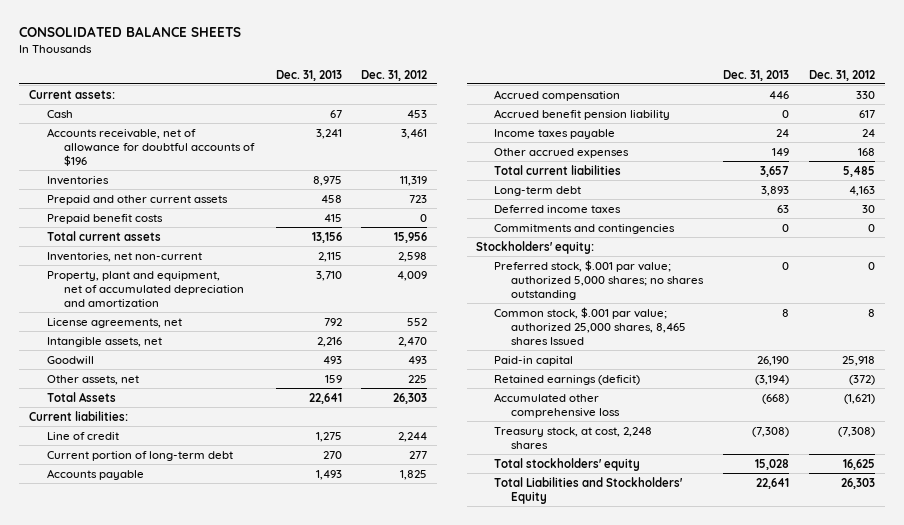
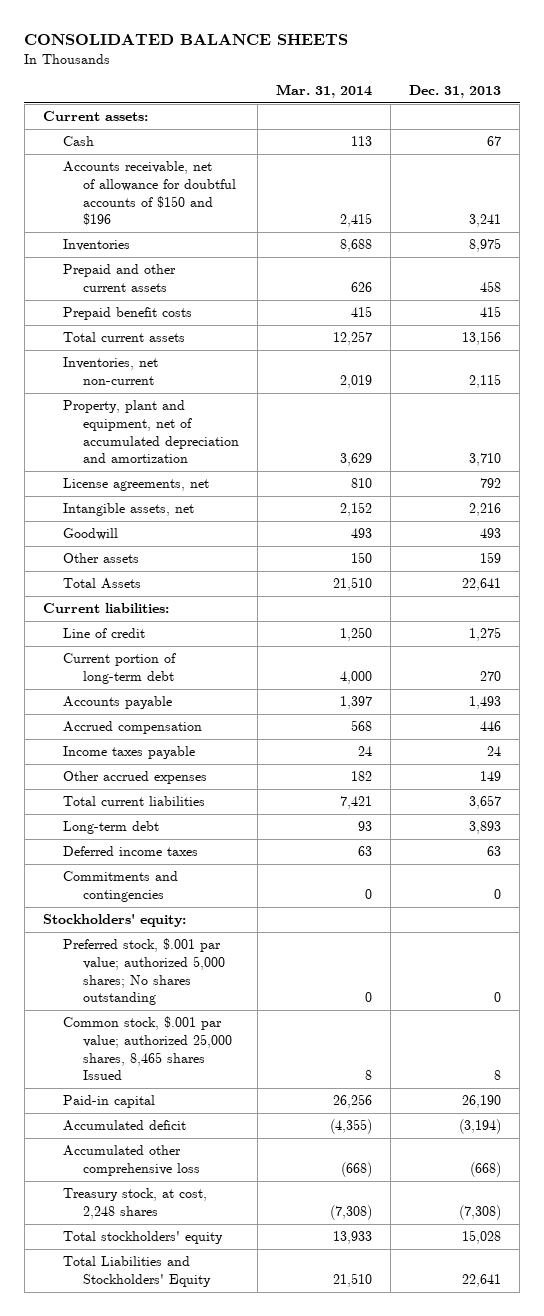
[361,69,428,81] Dec. 31, 2012 -> none
none -> [276,84,373,99] Mar. 31, 2014
[46,127,255,167] Accounts receivable, net of allowance for doubtful accounts of $196 -> [62,161,237,226] Accounts receivable, net of allowance for doubtful accounts of $150 and $196
[46,374,139,385] Other assets, net -> [62,553,139,564] Other assets
[493,108,670,120] Accrued benefit pension liability -> none
[493,259,705,301] Preferred stock, $.001 par value; authorized 5,000 shares; no shares outstanding -> [62,938,226,1006] Preferred stock, $.001 par value; authorized 5,000 shares; No shares outstanding
[493,374,640,385] Retained earnings (deficit) -> [62,1120,186,1132] Accumulated deficit

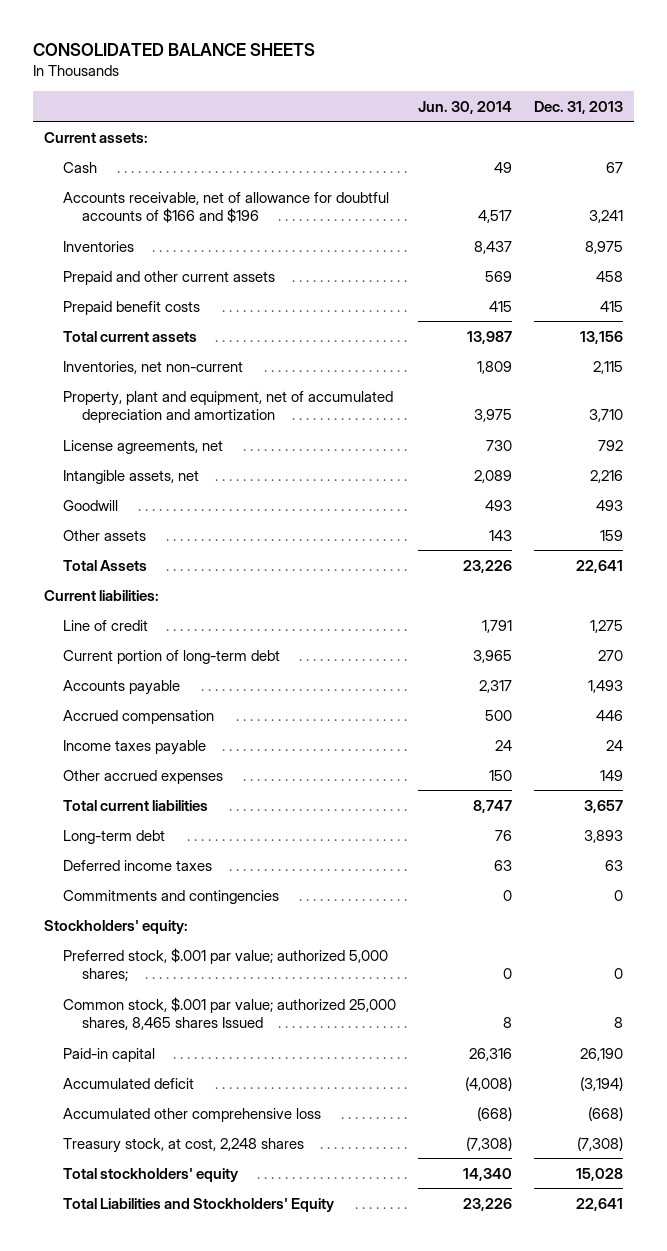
[276,84,373,99] Mar. 31, 2014 -> none
none -> [417,100,512,114] Jun. 30, 2014
[62,161,237,226] Accounts receivable, net of allowance for doubtful accounts of $150 and $196 -> [62,191,389,224] Accounts receivable, net of allowance for doubtful accounts of $166 and $196
[62,938,226,1006] Preferred stock, $.001 par value; authorized 5,000 shares; No shares outstanding -> [62,947,388,982] Preferred stock, $.001 par value; authorized 5,000 shares;

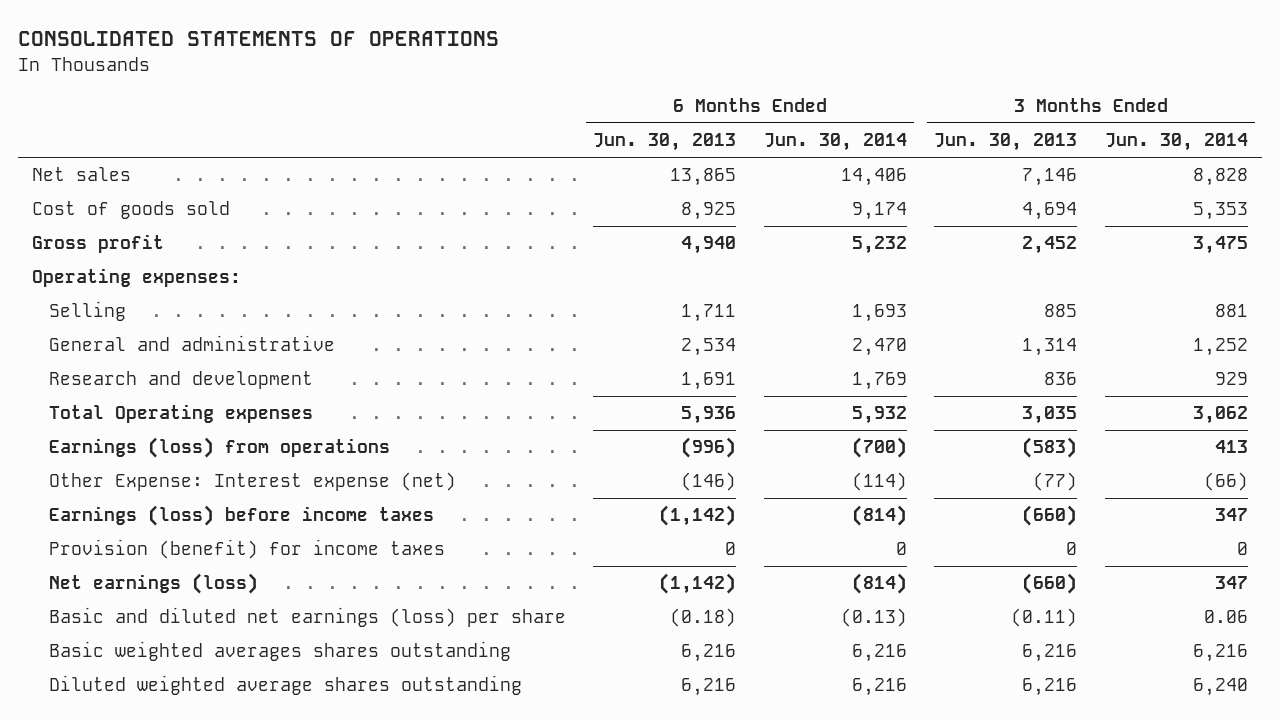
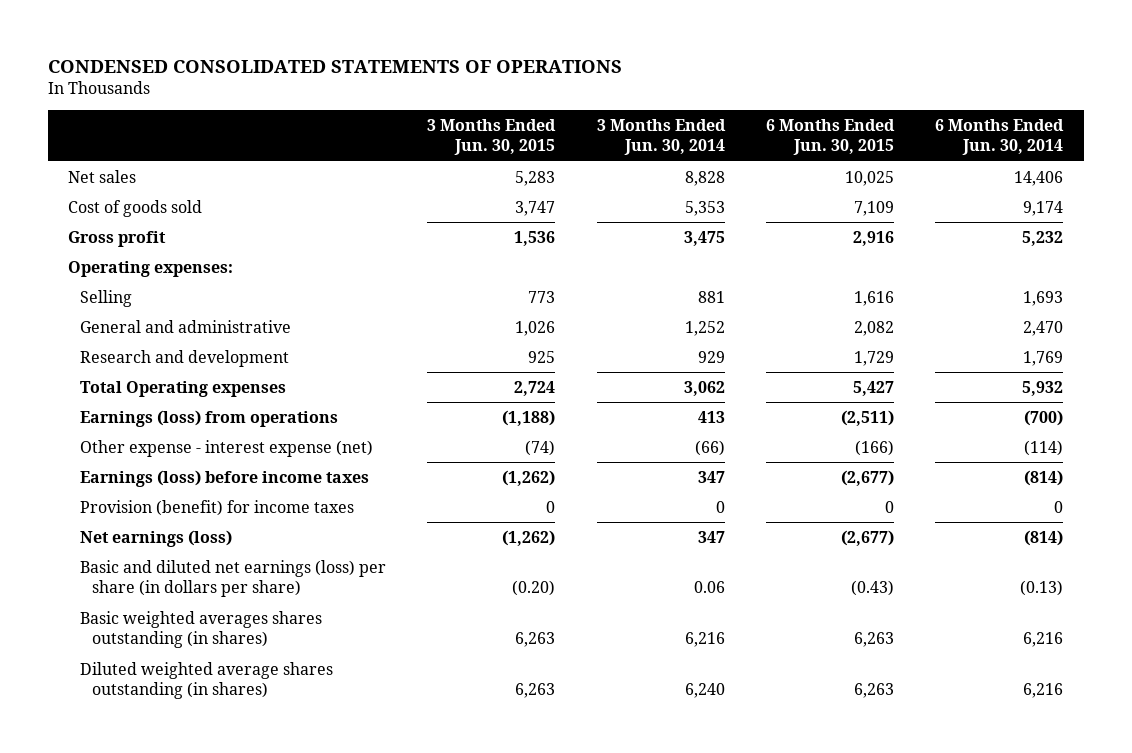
[18,31,500,47] CONSOLIDATED STATEMENTS OF OPERATIONS -> [47,59,622,73] CONDENSED CONSOLIDATED STATEMENTS OF OPERATIONS
[593,133,737,152] Jun. 30, 2013 -> none
[934,133,1078,152] Jun. 30, 2013 -> none
none -> [427,118,557,156] 3 Months Ended Jun. 30, 2015
none -> [765,118,895,156] 6 Months Ended Jun. 30, 2015
[48,472,456,492] Other Expense: Interest expense (net) -> [80,439,374,457] Other expense - interest expense (net)
[48,607,566,628] Basic and diluted net earnings (loss) per share -> [80,559,387,598] Basic and diluted net earnings (loss) per share (in dollars per share)
[48,641,511,662] Basic weighted averages shares outstanding -> [80,610,323,649] Basic weighted averages shares outstanding (in shares)
[48,675,522,696] Diluted weighted average shares outstanding -> [80,661,334,700] Diluted weighted average shares outstanding (in shares)

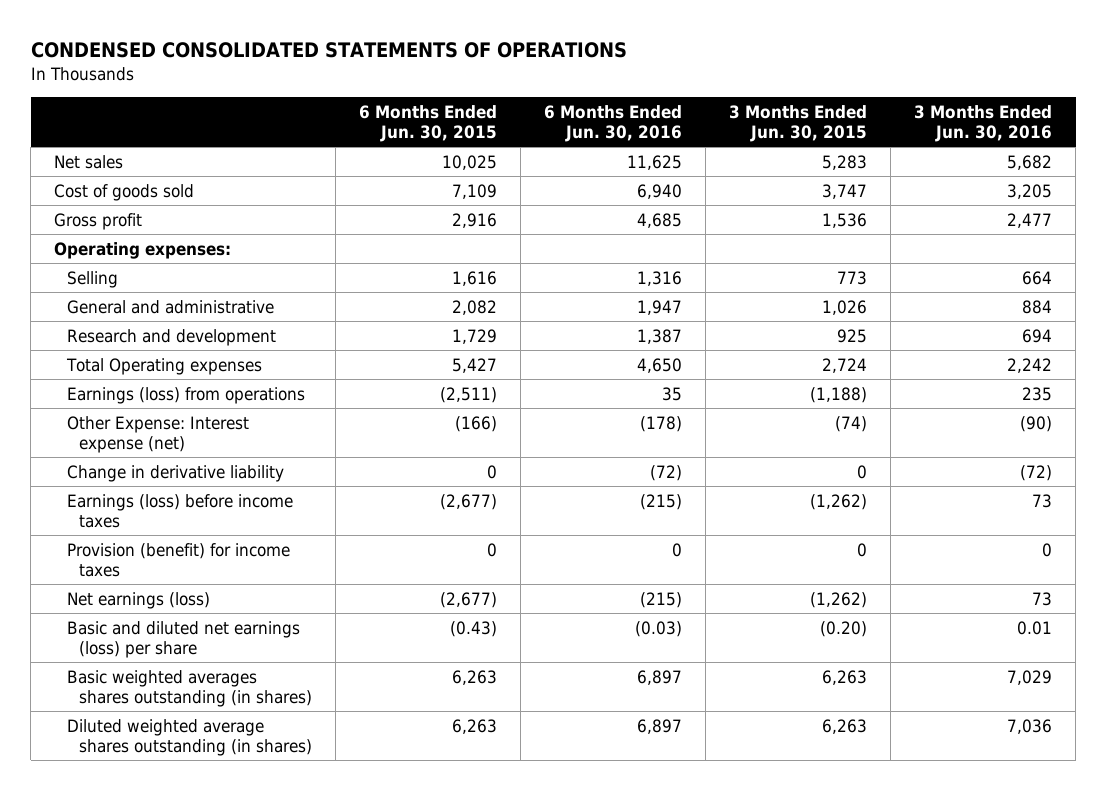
[596,118,726,156] 3 Months Ended Jun. 30, 2014 -> none
[935,118,1065,156] 6 Months Ended Jun. 30, 2014 -> none
none -> [544,104,683,143] 6 Months Ended Jun. 30, 2016
none -> [914,104,1053,143] 3 Months Ended Jun. 30, 2016
[80,439,374,457] Other expense - interest expense (net) -> [66,415,249,453] Other Expense: Interest expense (net)
none -> [66,464,284,482] Change in derivative liability
[80,559,387,598] Basic and diluted net earnings (loss) per share (in dollars per share) -> [66,620,300,658] Basic and diluted net earnings (loss) per share

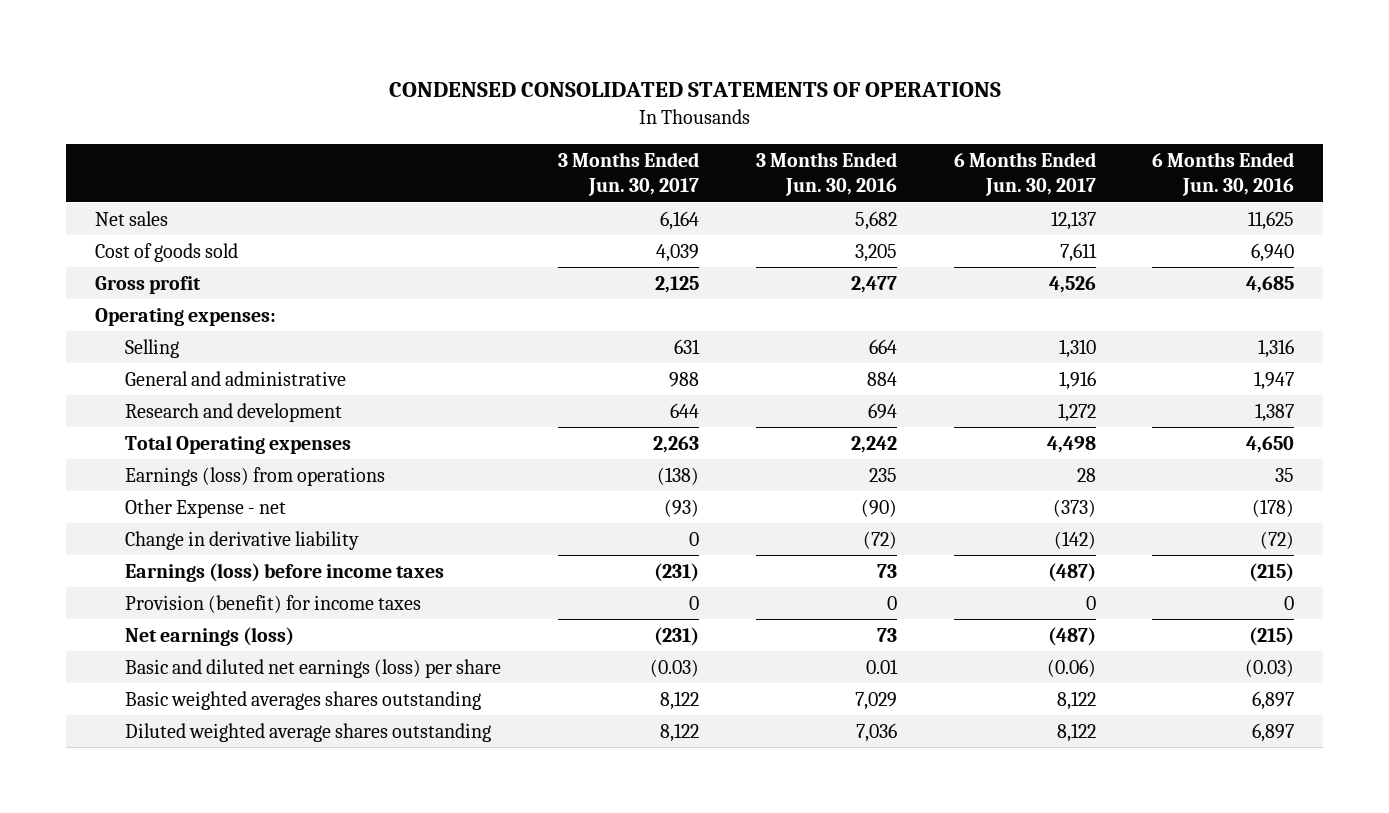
[359,104,498,143] 6 Months Ended Jun. 30, 2015 -> none
[729,104,868,143] 3 Months Ended Jun. 30, 2015 -> none
none -> [557,151,699,197] 3 Months Ended Jun. 30, 2017
none -> [953,151,1096,197] 6 Months Ended Jun. 30, 2017
[66,415,249,453] Other Expense: Interest expense (net) -> [124,498,286,518] Other Expense - net
[66,669,313,707] Basic weighted averages shares outstanding (in shares) -> [124,690,481,710] Basic weighted averages shares outstanding
[66,718,313,756] Diluted weighted average shares outstanding (in shares) -> [124,722,491,742] Diluted weighted average shares outstanding

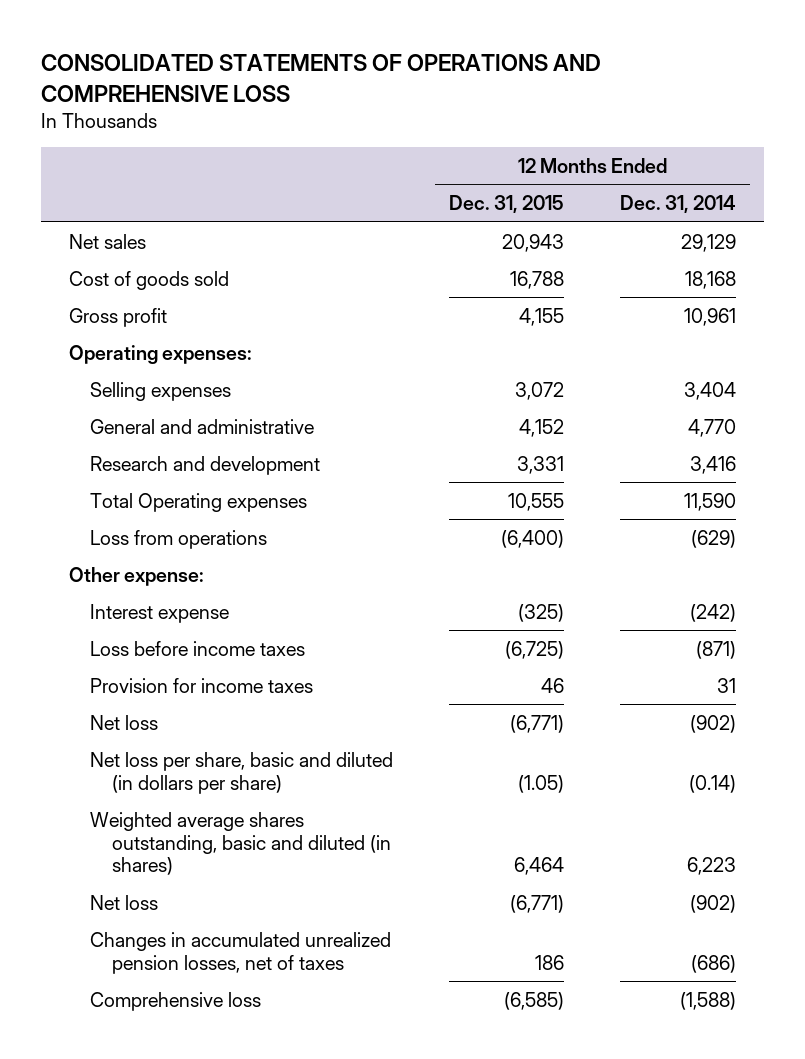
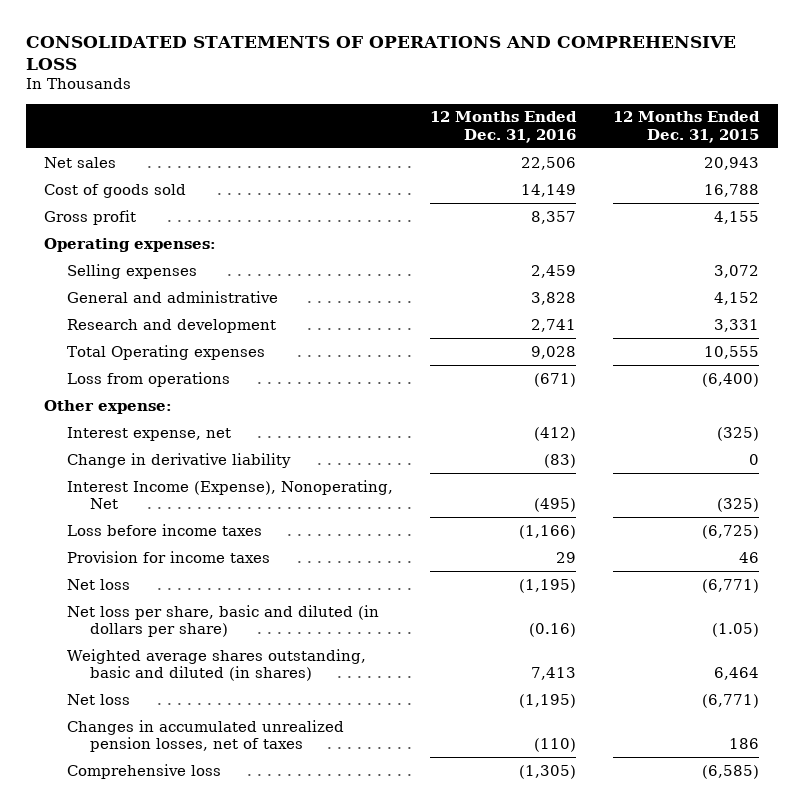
[620,195,737,214] Dec. 31, 2014 -> none
none -> [430,111,578,143] 12 Months Ended Dec. 31, 2016
[90,603,230,623] Interest expense -> [67,426,232,441] Interest expense, net
none -> [67,452,292,468] Change in derivative liability
none -> [67,479,394,510] Interest Income (Expense), Nonoperating, Net

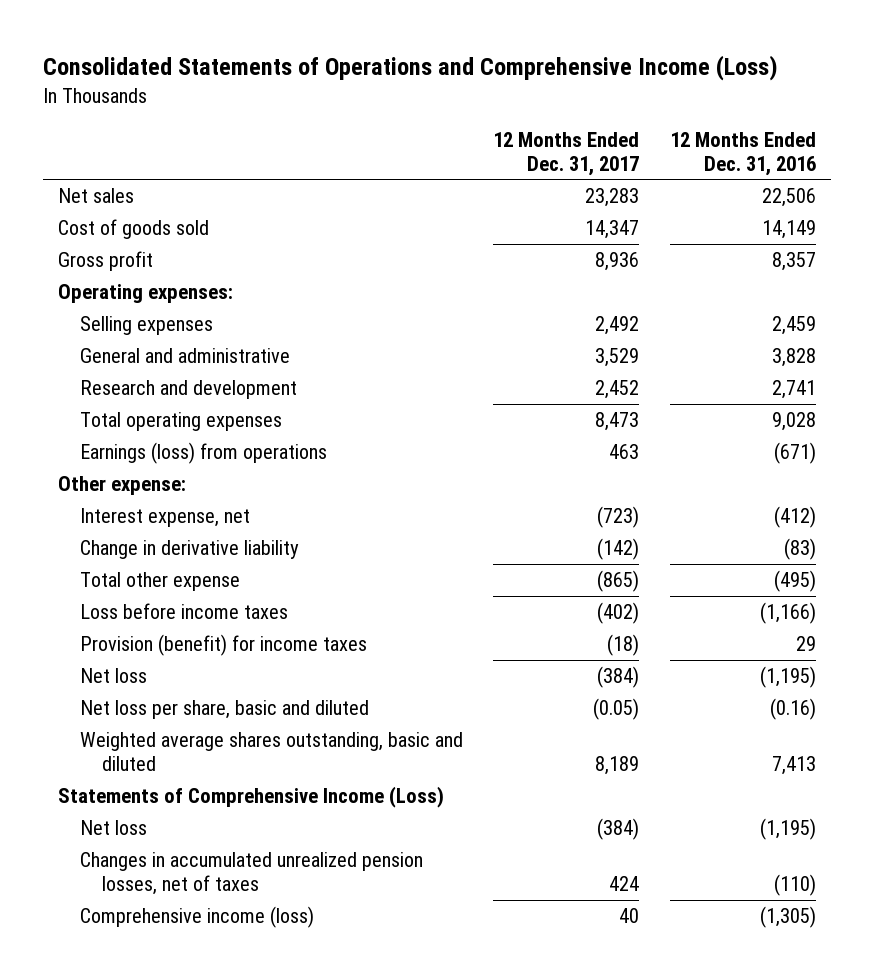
[25,35,736,71] CONSOLIDATED STATEMENTS OF OPERATIONS AND COMPREHENSIVE LOSS -> [42,54,778,81] Consolidated Statements of Operations and Comprehensive Income (Loss)
[613,111,761,143] 12 Months Ended Dec. 31, 2015 -> none
none -> [493,131,640,176] 12 Months Ended Dec. 31, 2017
[67,344,266,360] Total Operating expenses -> [79,412,282,432] Total operating expenses
[67,371,231,387] Loss from operations -> [79,442,327,465] Earnings (loss) from operations
[67,479,394,510] Interest Income (Expense), Nonoperating, Net -> [79,572,240,592] Total other expense
[67,550,271,563] Provision for income taxes -> [79,634,367,657] Provision (benefit) for income taxes
[67,604,380,638] Net loss per share, basic and diluted (in dollars per share) -> [79,700,369,720] Net loss per share, basic and diluted
[67,648,367,682] Weighted average shares outstanding, basic and diluted (in shares) -> [79,732,463,772] Weighted average shares outstanding, basic and diluted
none -> [58,786,445,809] Statements of Comprehensive Income (Loss)
[67,763,222,779] Comprehensive loss -> [79,906,314,929] Comprehensive income (loss)

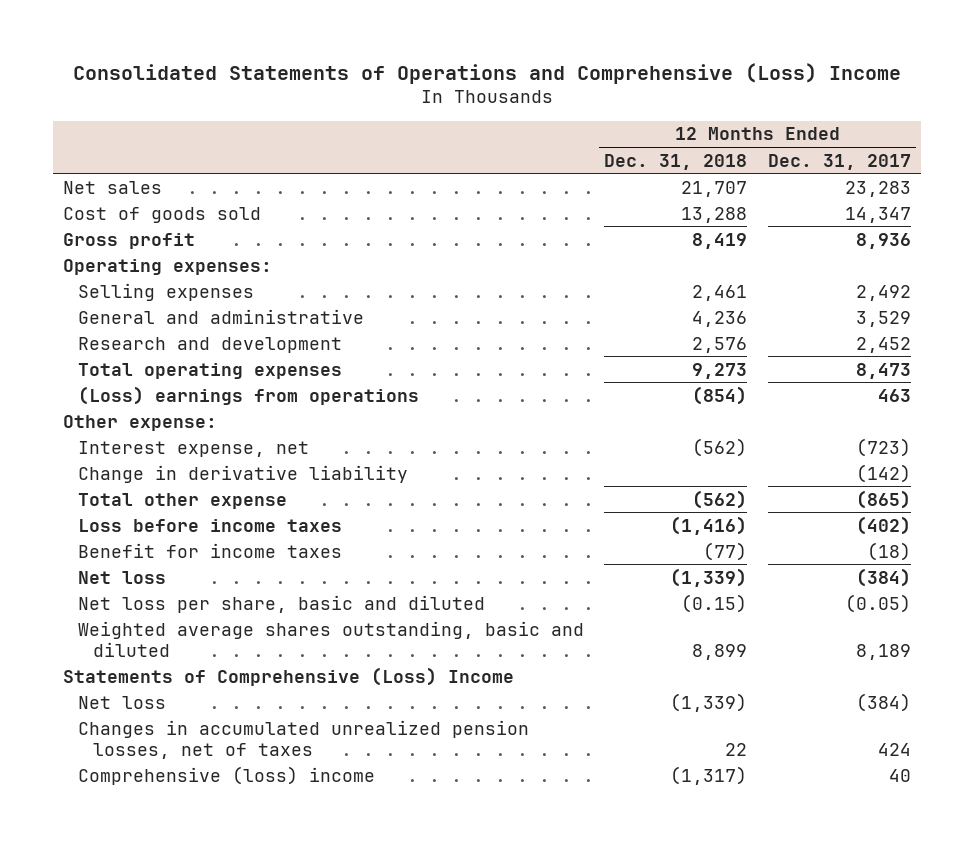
[42,54,778,81] Consolidated Statements of Operations and Comprehensive Income (Loss) -> [73,62,902,84] Consolidated Statements of Operations and Comprehensive (Loss) Income
[670,131,817,176] 12 Months Ended Dec. 31, 2016 -> none
none -> [604,153,748,170] Dec. 31, 2018
[79,442,327,465] Earnings (loss) from operations -> [77,385,419,405] (Loss) earnings from operations
[79,634,367,657] Provision (benefit) for income taxes -> [77,542,342,558] Benefit for income taxes
[58,786,445,809] Statements of Comprehensive Income (Loss) -> [63,666,515,686] Statements of Comprehensive (Loss) Income
[79,906,314,929] Comprehensive income (loss) -> [77,765,375,785] Comprehensive (loss) income

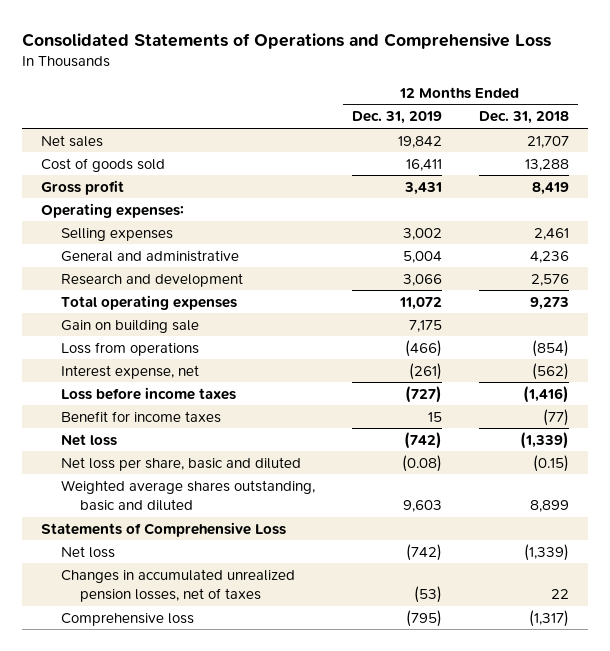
[73,62,902,84] Consolidated Statements of Operations and Comprehensive (Loss) Income -> [22,32,552,49] Consolidated Statements of Operations and Comprehensive Loss
[767,153,911,170] Dec. 31, 2017 -> none
none -> [351,111,442,125] Dec. 31, 2019
[63,414,218,431] Other expense: -> none
none -> [60,319,199,333] Gain on building sale
[77,385,419,405] (Loss) earnings from operations -> [60,341,199,356] Loss from operations
[77,464,408,483] Change in derivative liability -> none
[77,492,287,509] Total other expense -> none
[63,666,515,686] Statements of Comprehensive (Loss) Income -> [40,521,286,537] Statements of Comprehensive Loss
[77,765,375,785] Comprehensive (loss) income -> [60,612,194,626] Comprehensive loss

